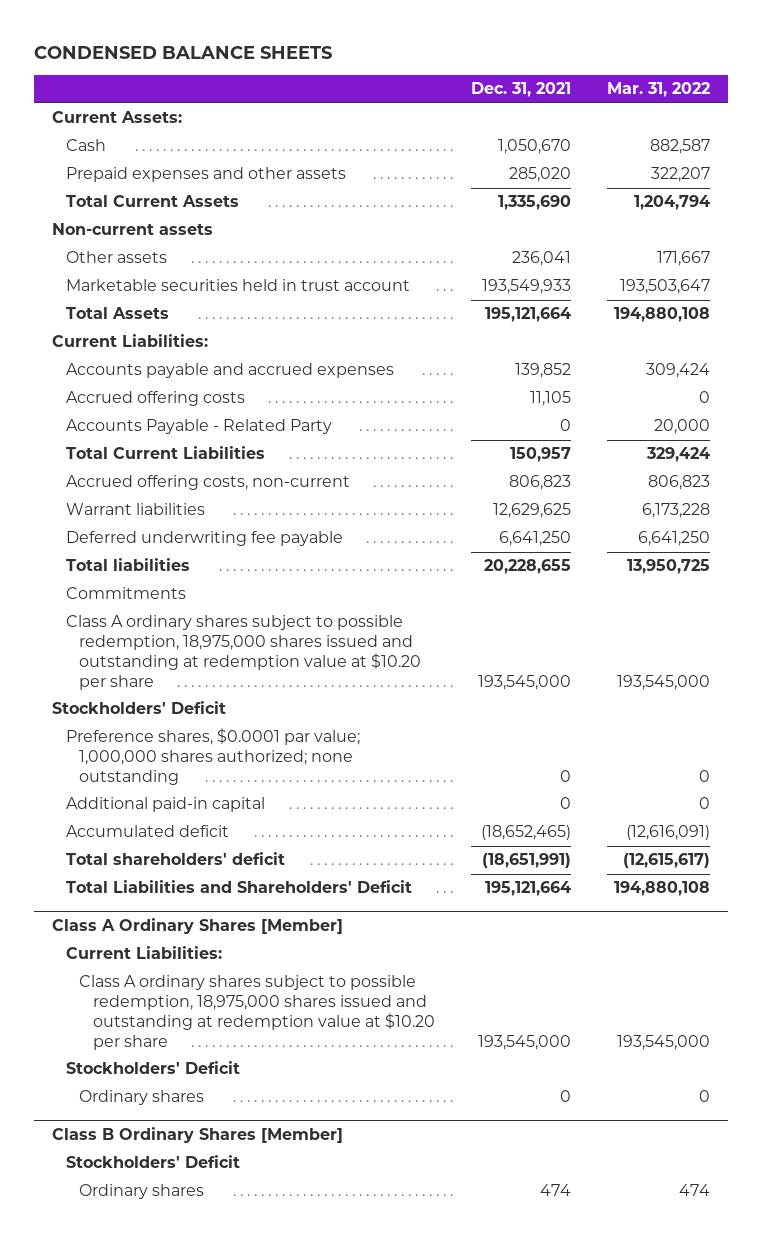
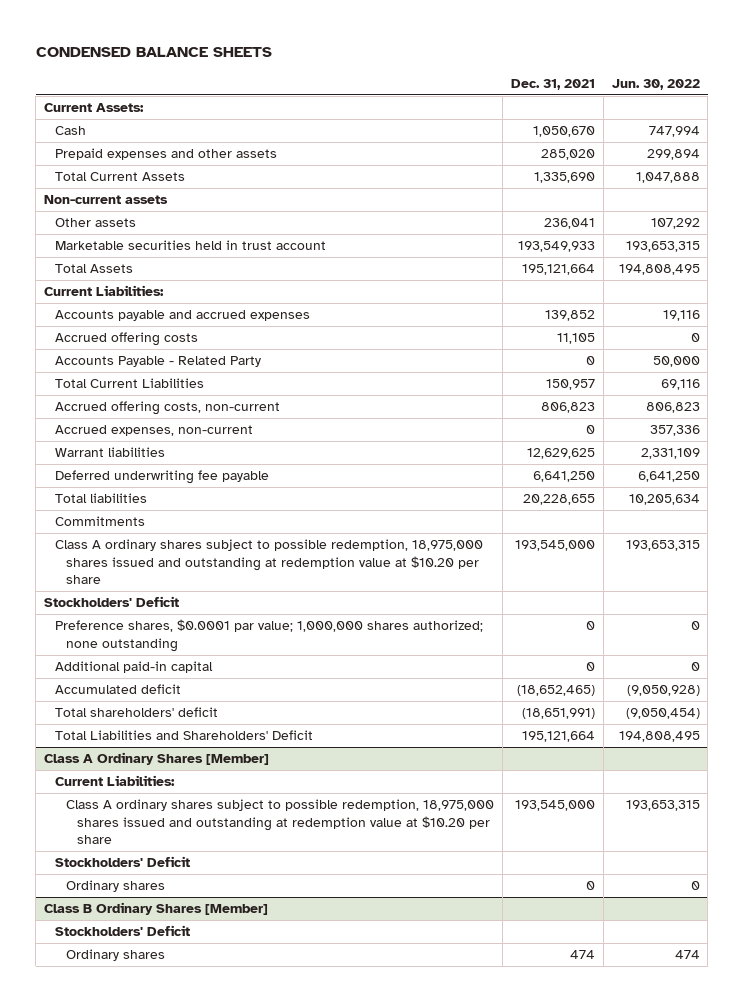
[606,82,710,98] Mar. 31, 2022 -> none
none -> [611,78,700,90] Jun. 30, 2022
none -> [55,425,254,437] Accrued expenses, non-current

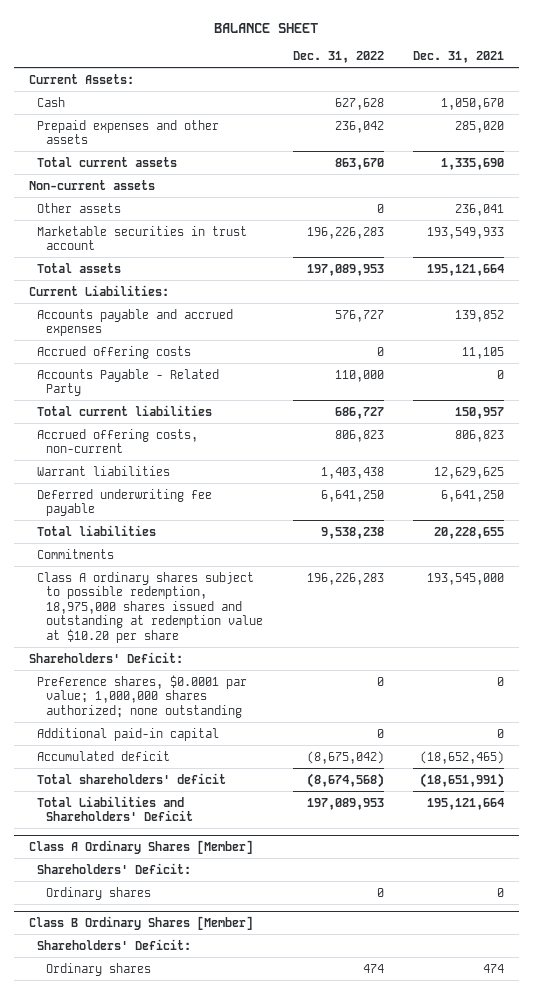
[35,47,272,58] CONDENSED BALANCE SHEETS -> [214,22,319,33] BALANCE SHEET
[611,78,700,90] Jun. 30, 2022 -> none
none -> [292,51,384,64] Dec. 31, 2022
[55,172,186,182] Total Current Assets -> [37,156,178,167] Total current assets
[55,240,327,251] Marketable securities held in trust account -> [37,225,248,251] Marketable securities in trust account
[55,264,134,274] Total Assets -> [37,262,122,273] Total assets
[55,378,205,389] Total Current Liabilities -> [37,404,213,416] Total current liabilities
[55,425,254,437] Accrued expenses, non-current -> none
[44,596,180,608] Stockholders' Deficit -> [28,651,183,663] Shareholders' Deficit:
[55,775,176,787] Current Liabilities: -> none
[66,799,495,844] Class A ordinary shares subject to possible redemption, 18,975,000 shares issued and outstanding at redemption value at $10.20 per share -> none
[55,856,191,868] Stockholders' Deficit -> [37,862,192,874] Shareholders' Deficit:
[55,925,191,937] Stockholders' Deficit -> [37,938,192,950] Shareholders' Deficit:

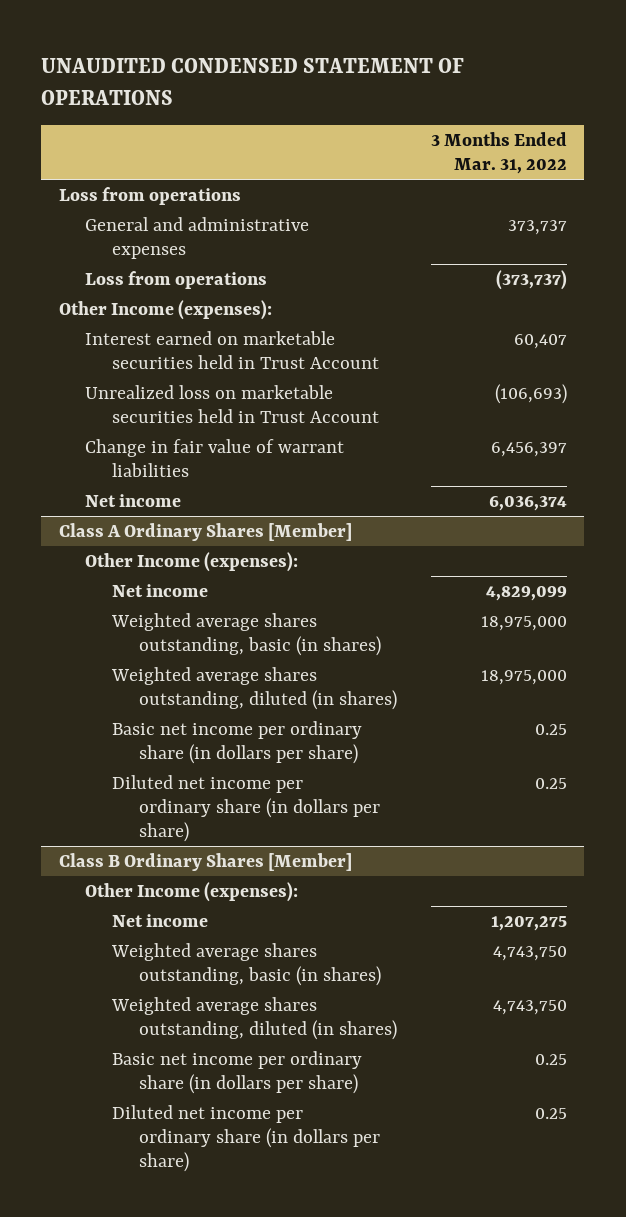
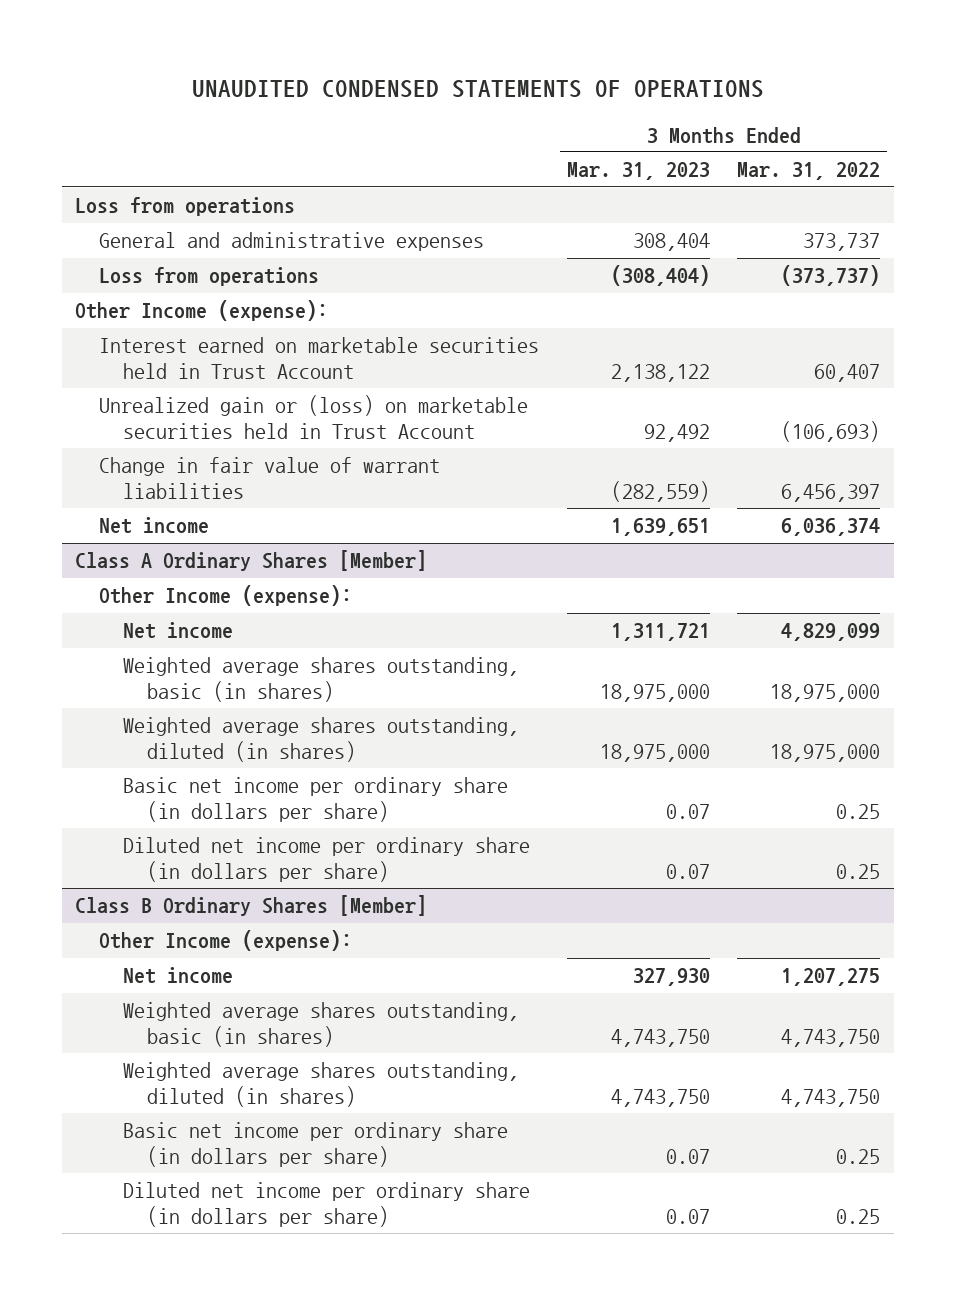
[41,58,465,105] UNAUDITED CONDENSED STATEMENT OF OPERATIONS -> [191,79,764,98] UNAUDITED CONDENSED STATEMENTS OF OPERATIONS
none -> [566,162,710,181] Mar. 31, 2023
[58,299,272,320] Other Income (expenses): -> [75,300,329,322] Other Income (expense):
[85,384,379,423] Unrealized loss on marketable securities held in Trust Account -> [99,395,529,440] Unrealized gain or (loss) on marketable securities held in Trust Account
[85,551,299,572] Other Income (expenses): -> [99,585,353,607] Other Income (expense):
[85,881,299,902] Other Income (expenses): -> [99,930,353,952] Other Income (expense):

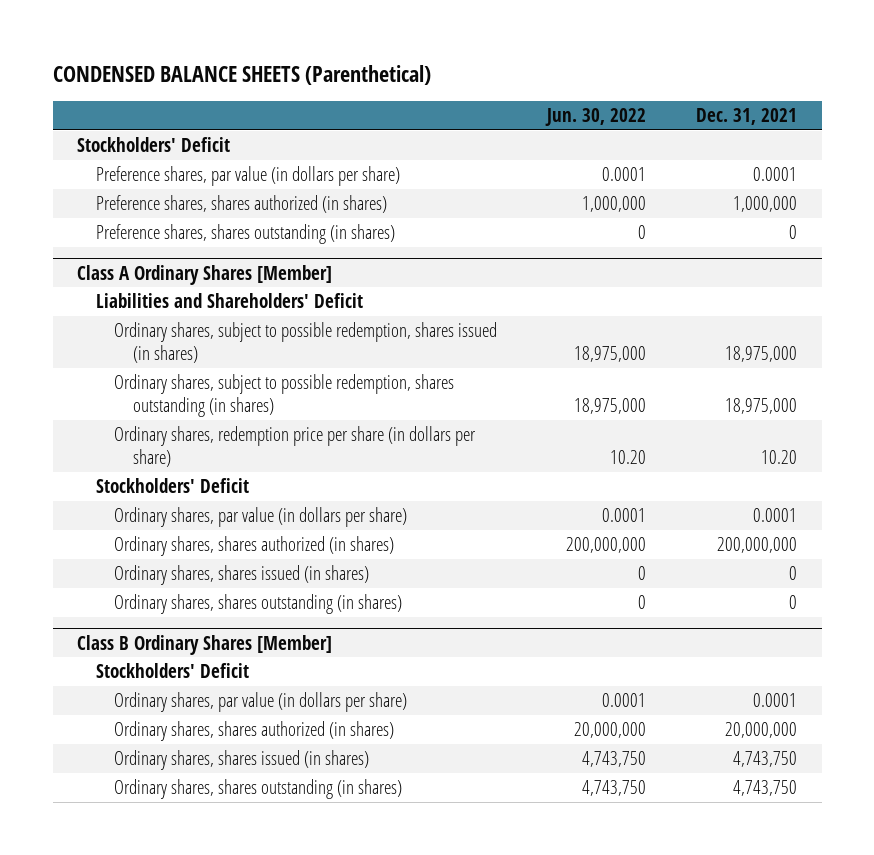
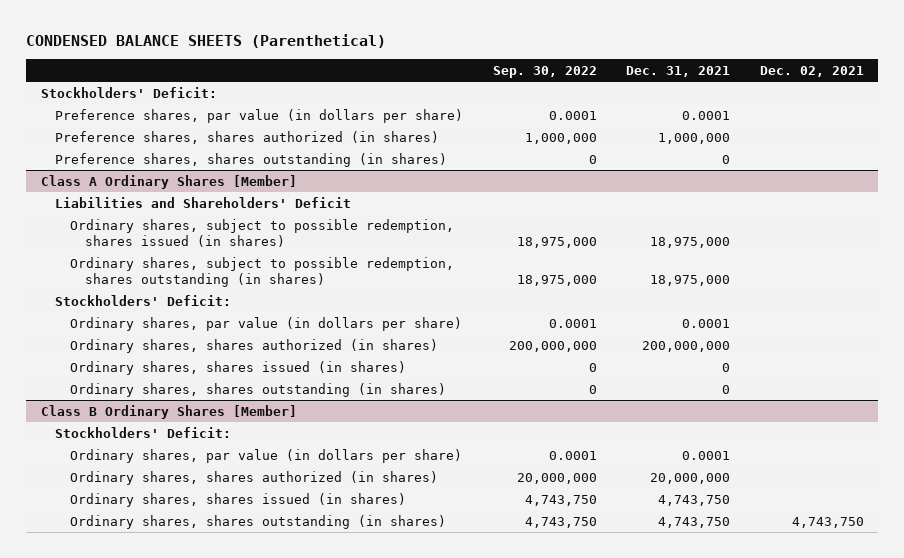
[545,108,647,127] Jun. 30, 2022 -> none
none -> [492,66,597,79] Sep. 30, 2022
none -> [759,66,864,78] Dec. 02, 2021
[77,137,231,153] Stockholders' Deficit -> [40,86,217,98] Stockholders' Deficit:
[114,426,477,468] Ordinary shares, redemption price per share (in dollars per share) -> none
[95,478,249,494] Stockholders' Deficit -> [55,294,232,306] Stockholders' Deficit:
[95,663,249,679] Stockholders' Deficit -> [55,426,232,438] Stockholders' Deficit:

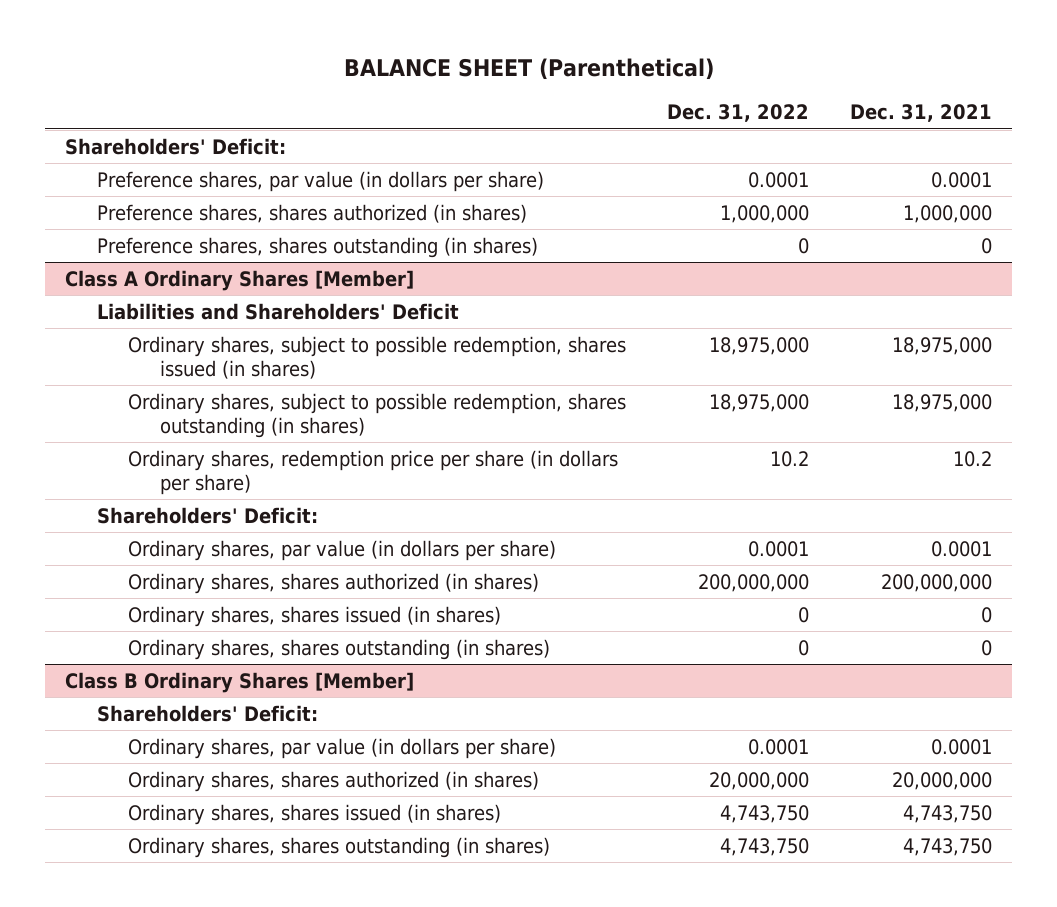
[25,34,386,49] CONDENSED BALANCE SHEETS (Parenthetical) -> [343,57,714,80] BALANCE SHEET (Parenthetical)
[492,66,597,79] Sep. 30, 2022 -> none
[759,66,864,78] Dec. 02, 2021 -> none
none -> [667,104,810,123] Dec. 31, 2022
[40,86,217,98] Stockholders' Deficit: -> [65,137,287,155] Shareholders' Deficit:
none -> [128,449,619,495] Ordinary shares, redemption price per share (in dollars per share)
[55,294,232,306] Stockholders' Deficit: -> [96,506,318,524] Shareholders' Deficit:
[55,426,232,438] Stockholders' Deficit: -> [96,704,318,722] Shareholders' Deficit:

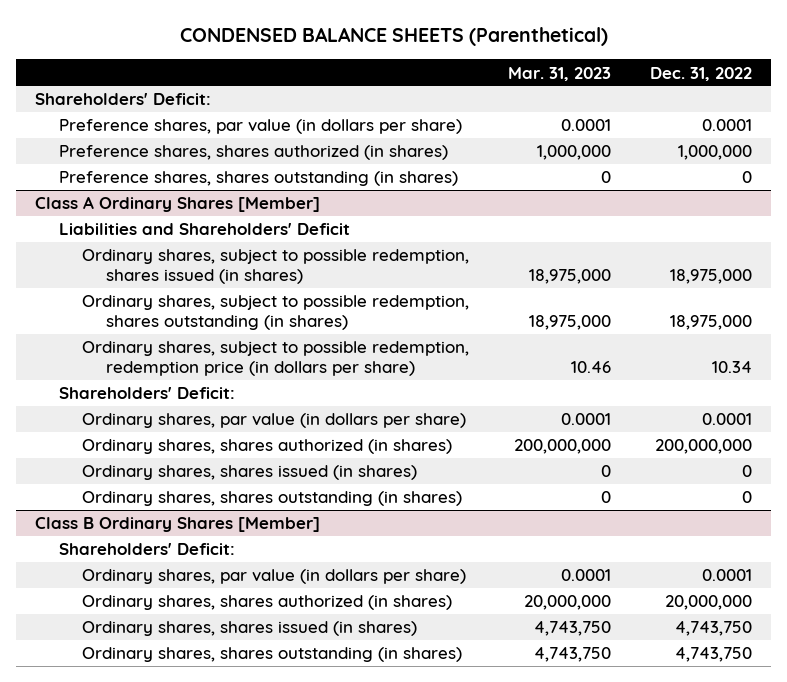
[343,57,714,80] BALANCE SHEET (Parenthetical) -> [179,27,608,47] CONDENSED BALANCE SHEETS (Parenthetical)
[850,104,993,123] Dec. 31, 2021 -> none
none -> [508,66,612,81] Mar. 31, 2023
[128,449,619,495] Ordinary shares, redemption price per share (in dollars per share) -> [82,341,470,376] Ordinary shares, subject to possible redemption, redemption price (in dollars per share)
[770,450,810,467] 10.2 -> [712,360,753,373] 10.34

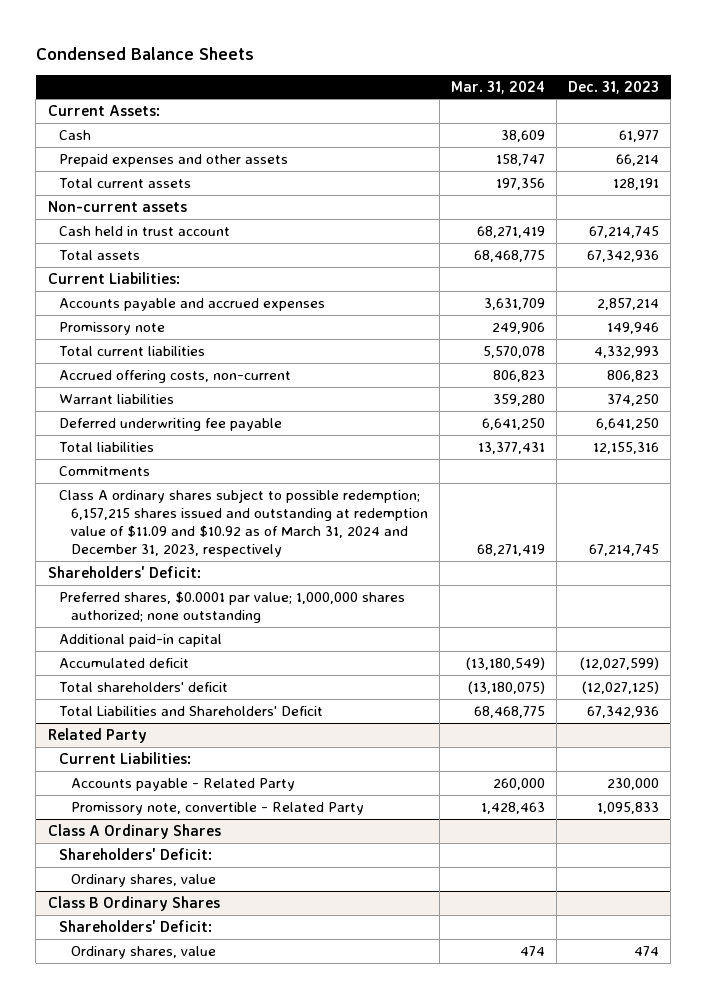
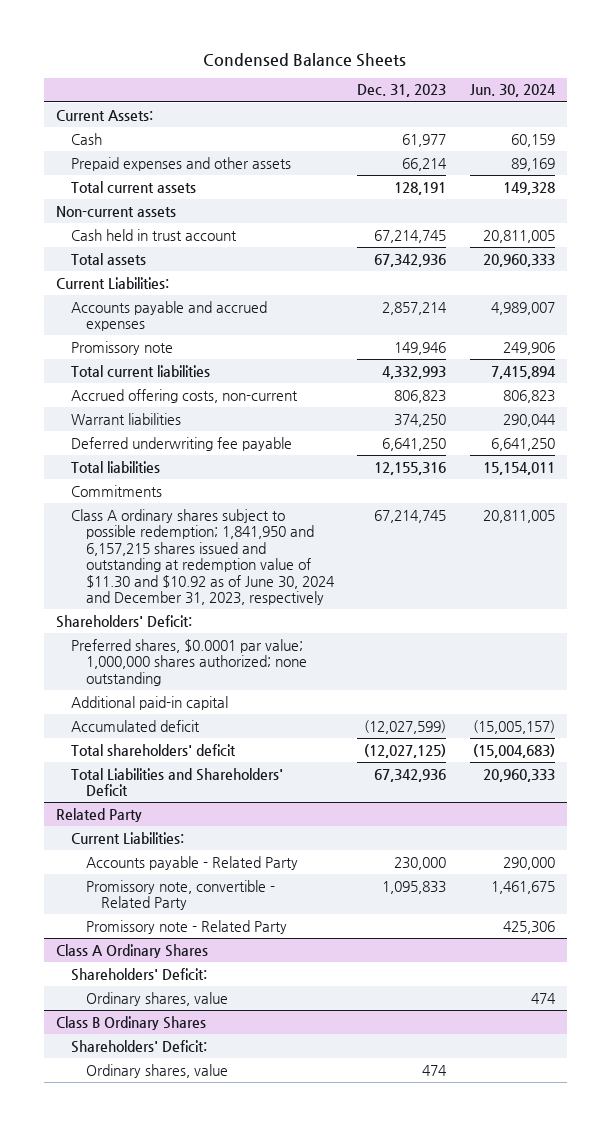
[450,80,545,94] Mar. 31, 2024 -> none
none -> [469,84,556,98] Jun. 30, 2024
[59,488,428,558] Class A ordinary shares subject to possible redemption; 6,157,215 shares issued and outstanding at redemption value of $11.09 and $10.92 as of March 31, 2024 and December 31, 2023, respectively -> [70,508,335,606] Class A ordinary shares subject to possible redemption; 1,841,950 and 6,157,215 shares issued and outstanding at redemption value of $11.30 and $10.92 as of June 30, 2024 and December 31, 2023, respectively
none -> [85,919,287,934] Promissory note - Related Party

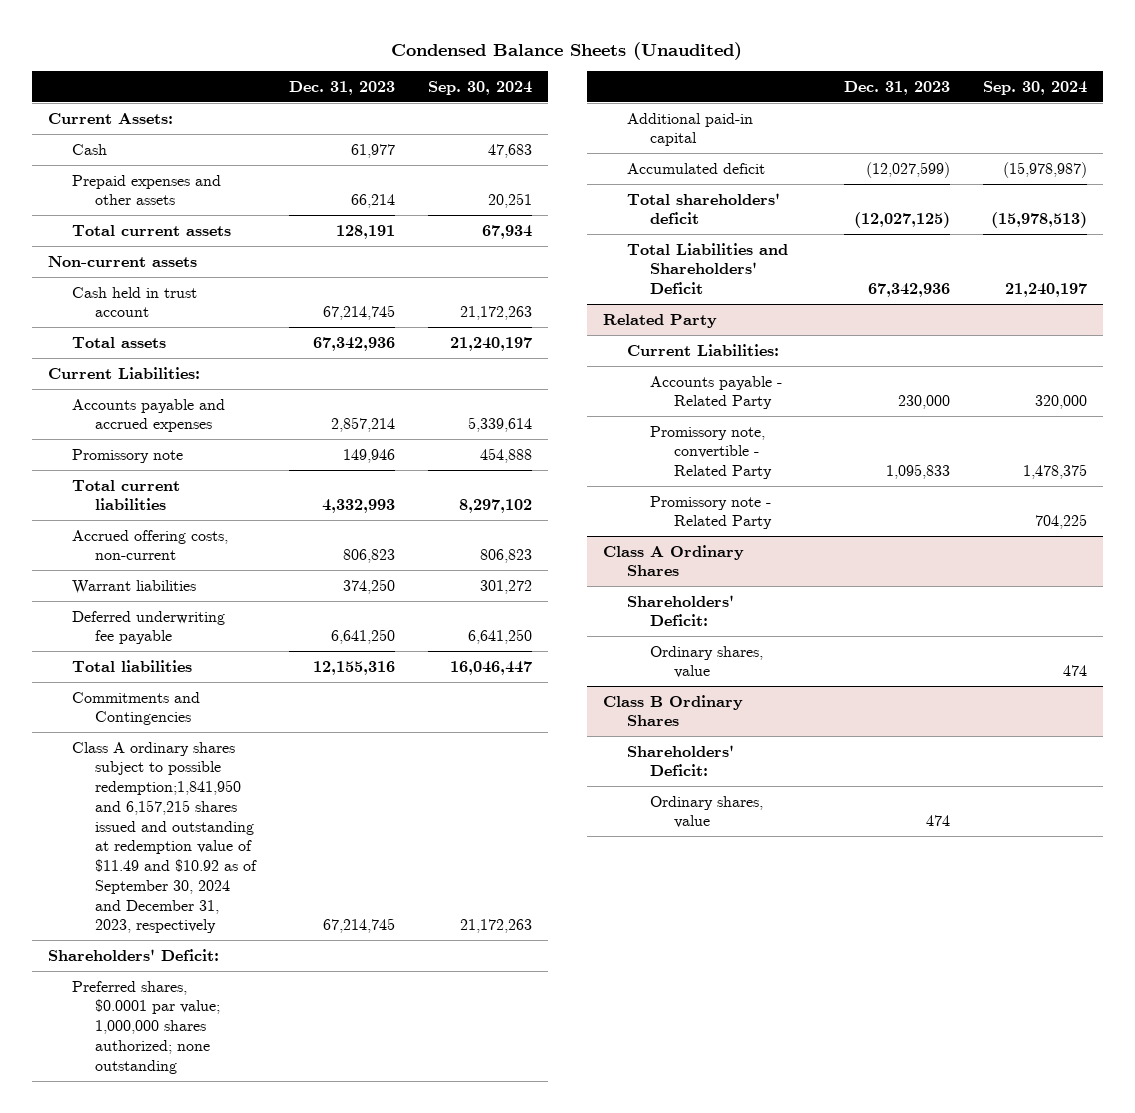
[203,52,407,67] Condensed Balance Sheets -> [391,41,743,60] Condensed Balance Sheets (Unaudited)
[469,84,556,98] Jun. 30, 2024 -> none
none -> [427,80,532,95] Sep. 30, 2024
[70,484,162,497] Commitments -> [71,691,200,726] Commitments and Contingencies
[70,508,335,606] Class A ordinary shares subject to possible redemption; 1,841,950 and 6,157,215 shares issued and outstanding at redemption value of $11.30 and $10.92 as of June 30, 2024 and December 31, 2023, respectively -> [71,741,258,934] Class A ordinary shares subject to possible redemption;1,841,950 and 6,157,215 shares issued and outstanding at redemption value of $11.49 and $10.92 as of September 30, 2024 and December 31, 2023, respectively

